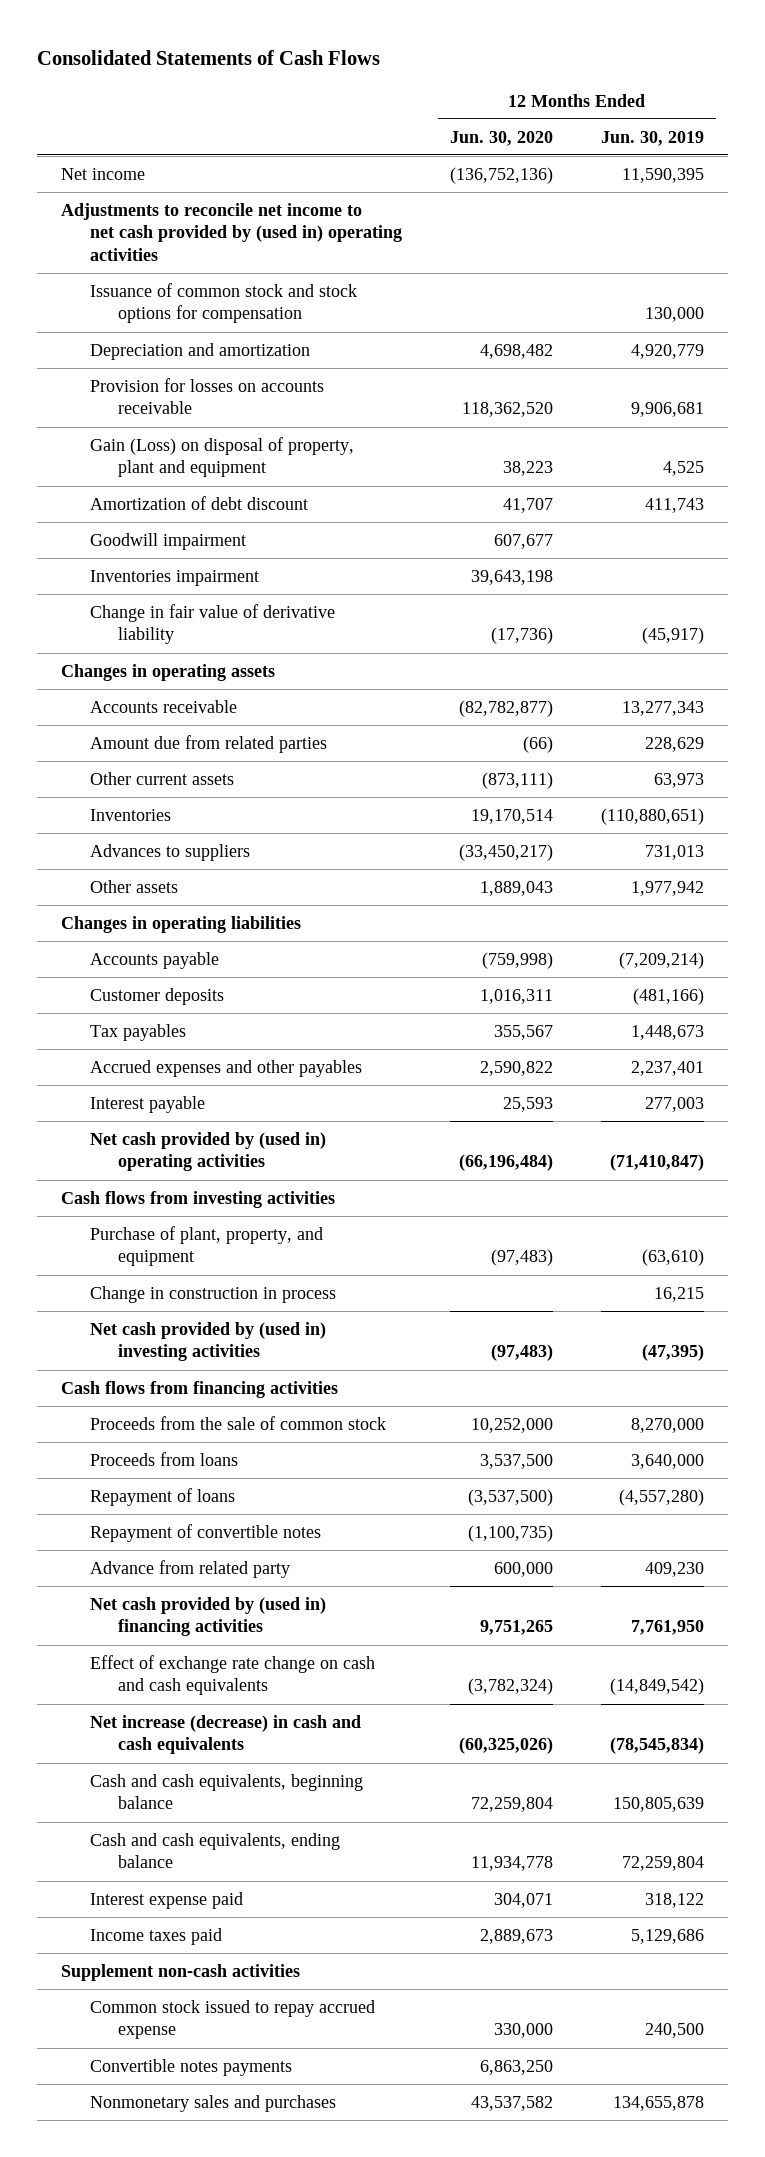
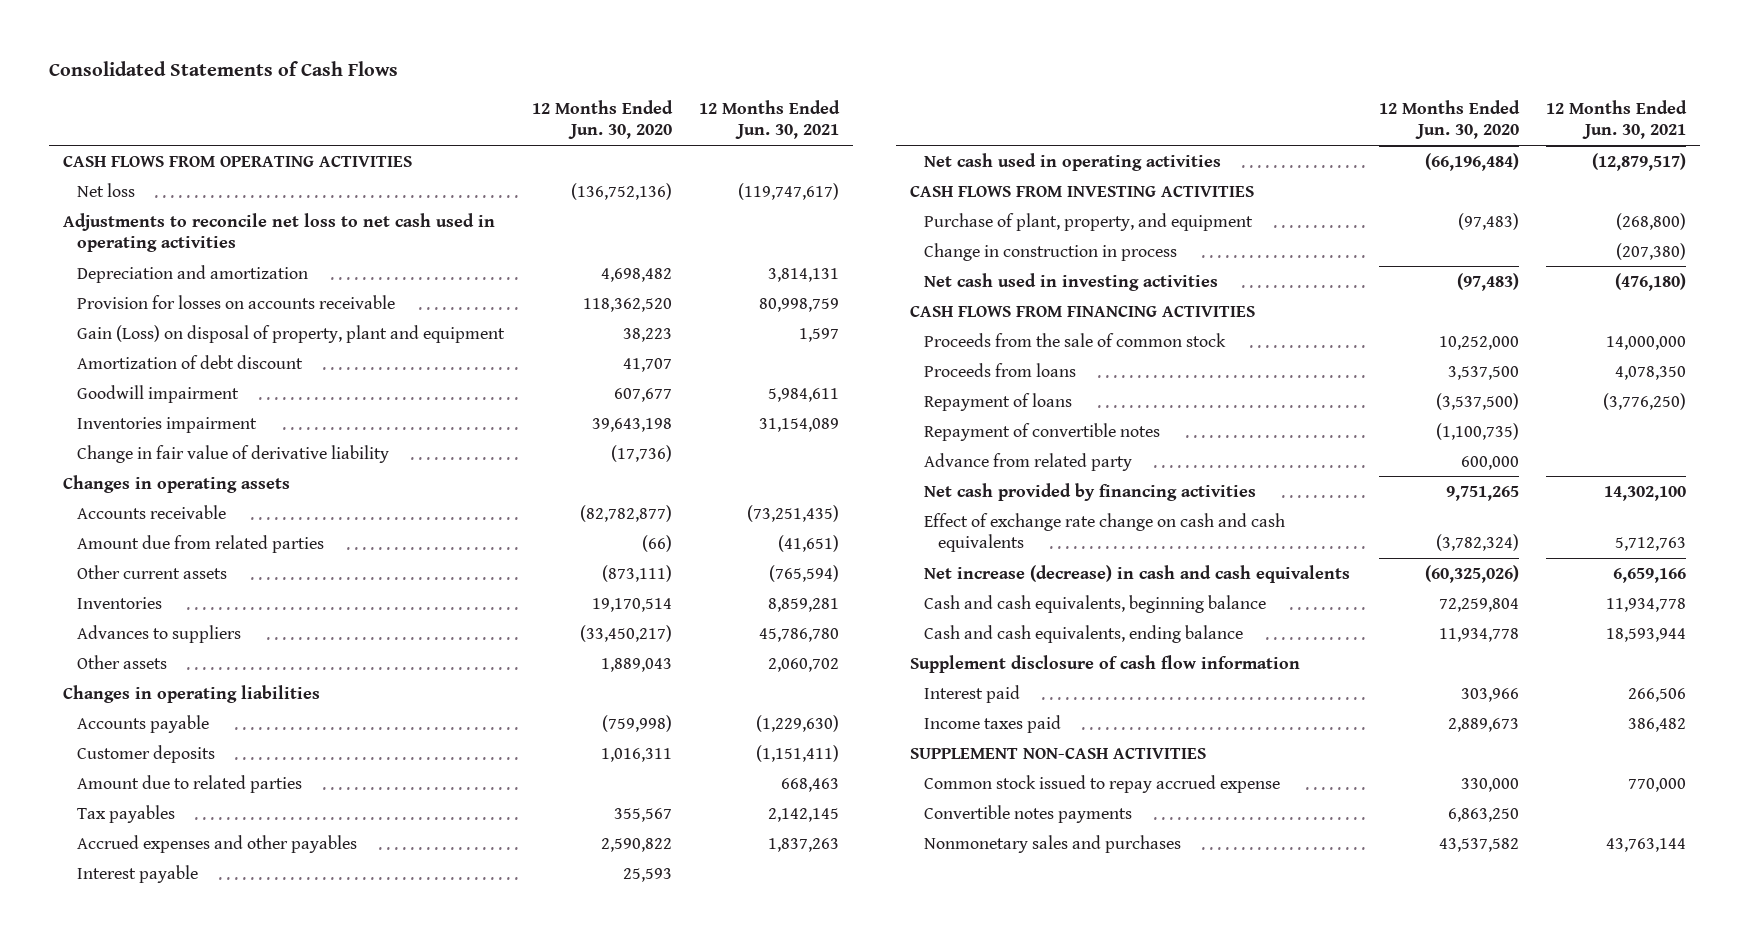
[600,130,704,146] Jun. 30, 2019 -> none
none -> [699,99,841,140] 12 Months Ended Jun. 30, 2021
[89,282,357,324] Issuance of common stock and stock options for compensation -> none
none -> [62,155,412,167] CASH FLOWS FROM OPERATING ACTIVITIES
[61,167,146,180] Net income -> [77,182,136,197] Net loss
[61,202,402,262] Adjustments to reconcile net income to net cash provided by (used in) operating activities -> [62,212,495,253] Adjustments to reconcile net loss to net cash used in operating activities
none -> [77,774,303,793] Amount due to related parties
[89,1131,326,1172] Net cash provided by (used in) operating activities -> [924,152,1222,171] Net cash used in operating activities
[61,1190,336,1208] Cash flows from investing activities -> [910,185,1255,197] CASH FLOWS FROM INVESTING ACTIVITIES
[89,1321,326,1362] Net cash provided by (used in) investing activities -> [924,272,1219,291] Net cash used in investing activities
[61,1380,339,1398] Cash flows from financing activities -> [910,305,1256,317] CASH FLOWS FROM FINANCING ACTIVITIES
[89,1596,326,1637] Net cash provided by (used in) financing activities -> [924,482,1257,501] Net cash provided by financing activities
none -> [910,654,1301,673] Supplement disclosure of cash flow information
[89,1891,243,1909] Interest expense paid -> [924,684,1021,703] Interest paid
[493,1892,553,1908] 304,071 -> [1460,687,1519,702] 303,966
[61,1963,301,1981] Supplement non-cash activities -> [910,747,1207,759] SUPPLEMENT NON-CASH ACTIVITIES

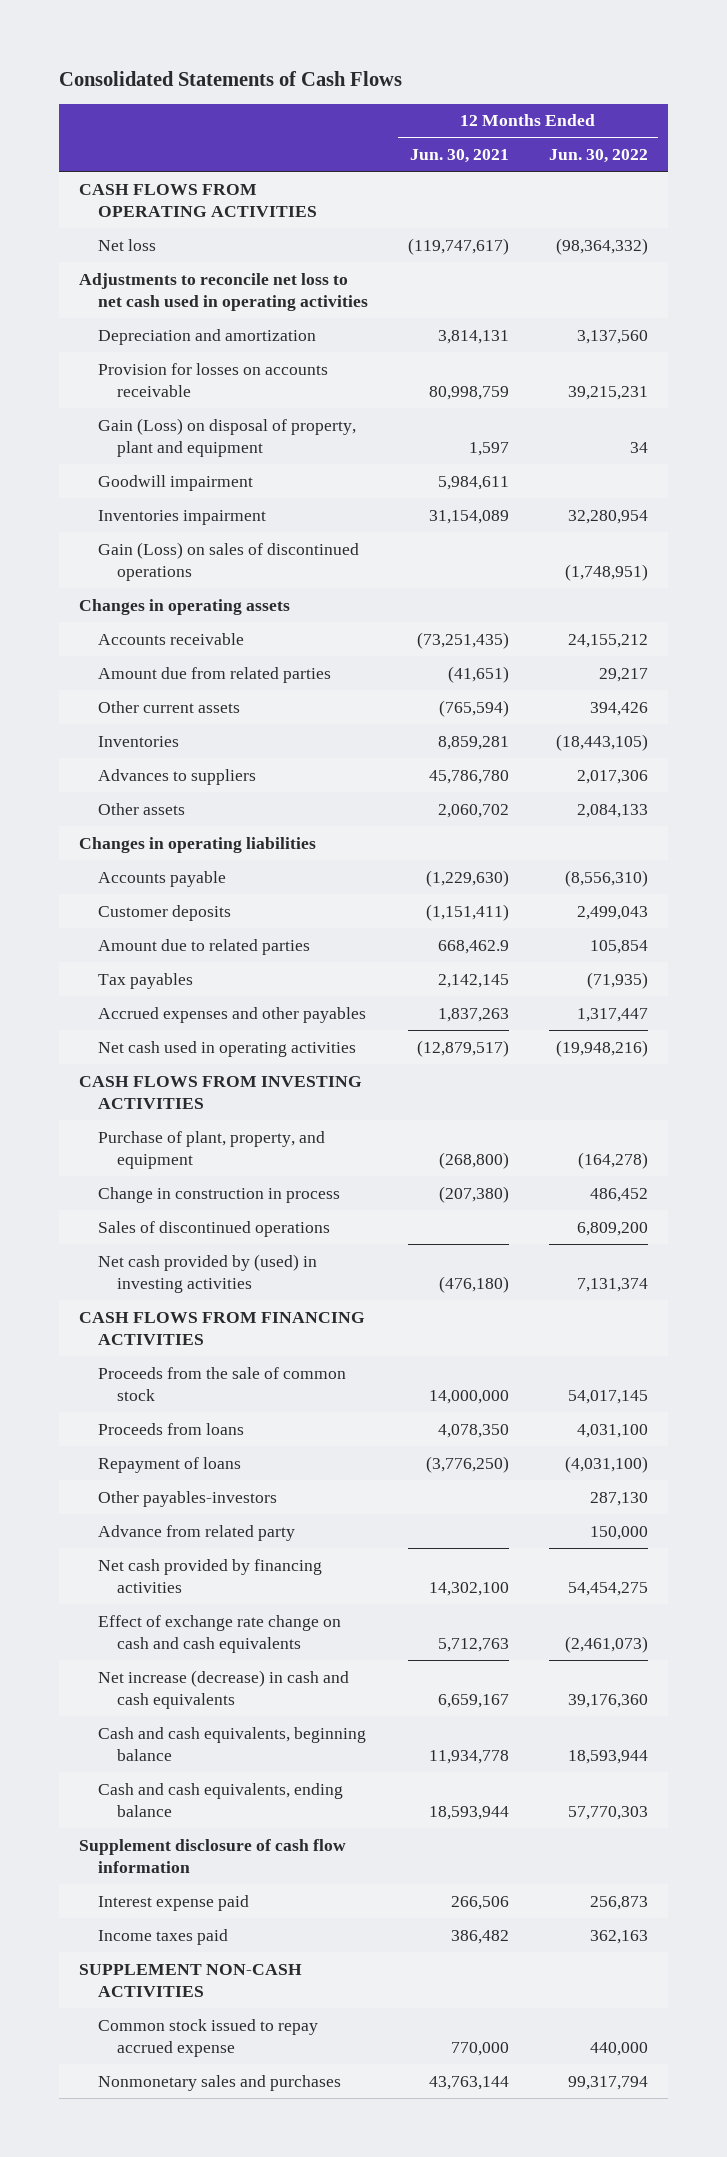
[531,99,673,140] 12 Months Ended Jun. 30, 2020 -> none
none -> [548,148,648,163] Jun. 30, 2022
[77,354,304,369] Amortization of debt discount -> none
[77,444,390,463] Change in fair value of derivative liability -> none
none -> [98,541,360,582] Gain (Loss) on sales of discontinued operations
[781,777,840,792] 668,463 -> [437,939,509,954] 668,462.9
[77,864,199,883] Interest payable -> none
none -> [98,1220,331,1237] Sales of discontinued operations
[924,272,1219,291] Net cash used in investing activities -> [98,1253,318,1294] Net cash provided by (used) in investing activities
[924,422,1161,441] Repayment of convertible notes -> none
none -> [98,1490,278,1507] Other payables-investors
[1613,567,1687,583] 6,659,166 -> [437,1694,509,1709] 6,659,167
[924,684,1021,703] Interest paid -> [98,1894,250,1911] Interest expense paid
[924,804,1133,823] Convertible notes payments -> none

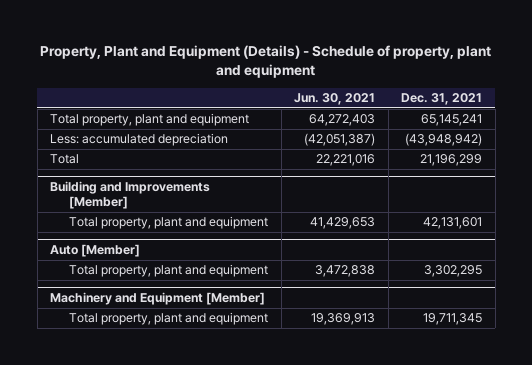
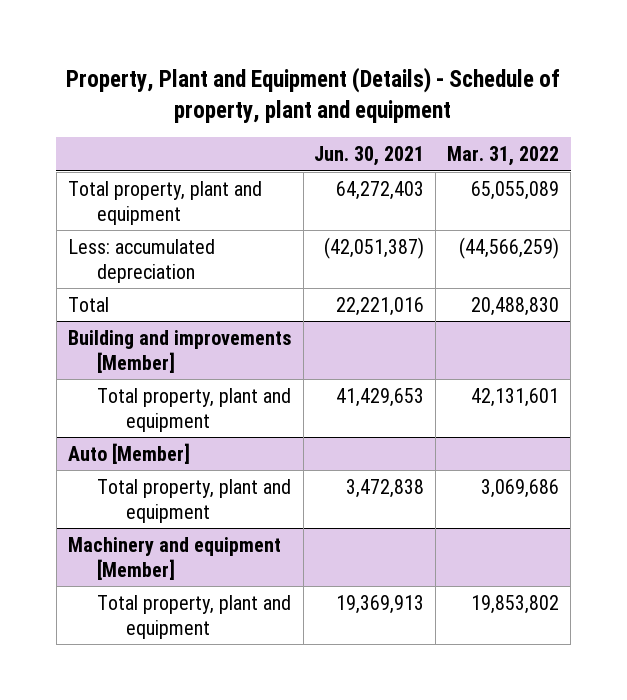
[401,93,483,106] Dec. 31, 2021 -> none
none -> [447,146,560,167] Mar. 31, 2022
[50,180,211,210] Building and Improvements [Member] -> [67,329,292,373] Building and improvements [Member]
[50,291,266,305] Machinery and Equipment [Member] -> [67,536,281,580] Machinery and equipment [Member]

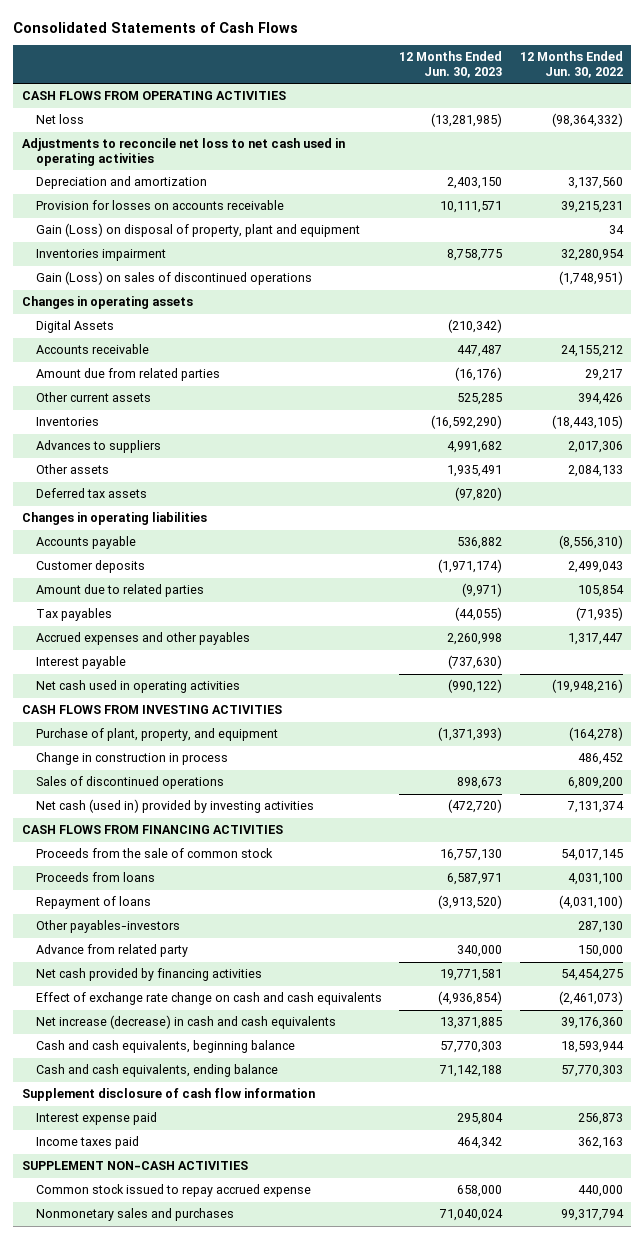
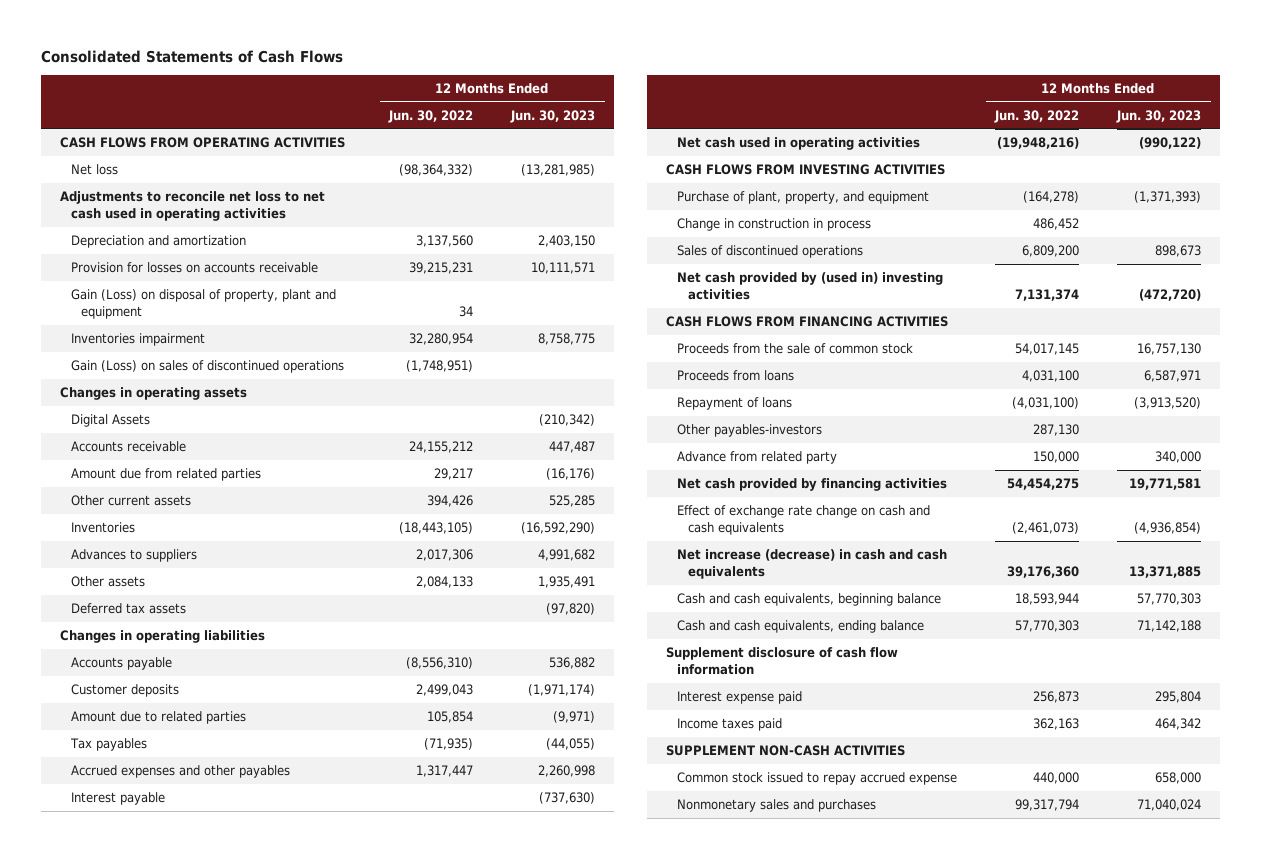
[36,799,315,814] Net cash (used in) provided by investing activities -> [677,272,944,301] Net cash provided by (used in) investing activities

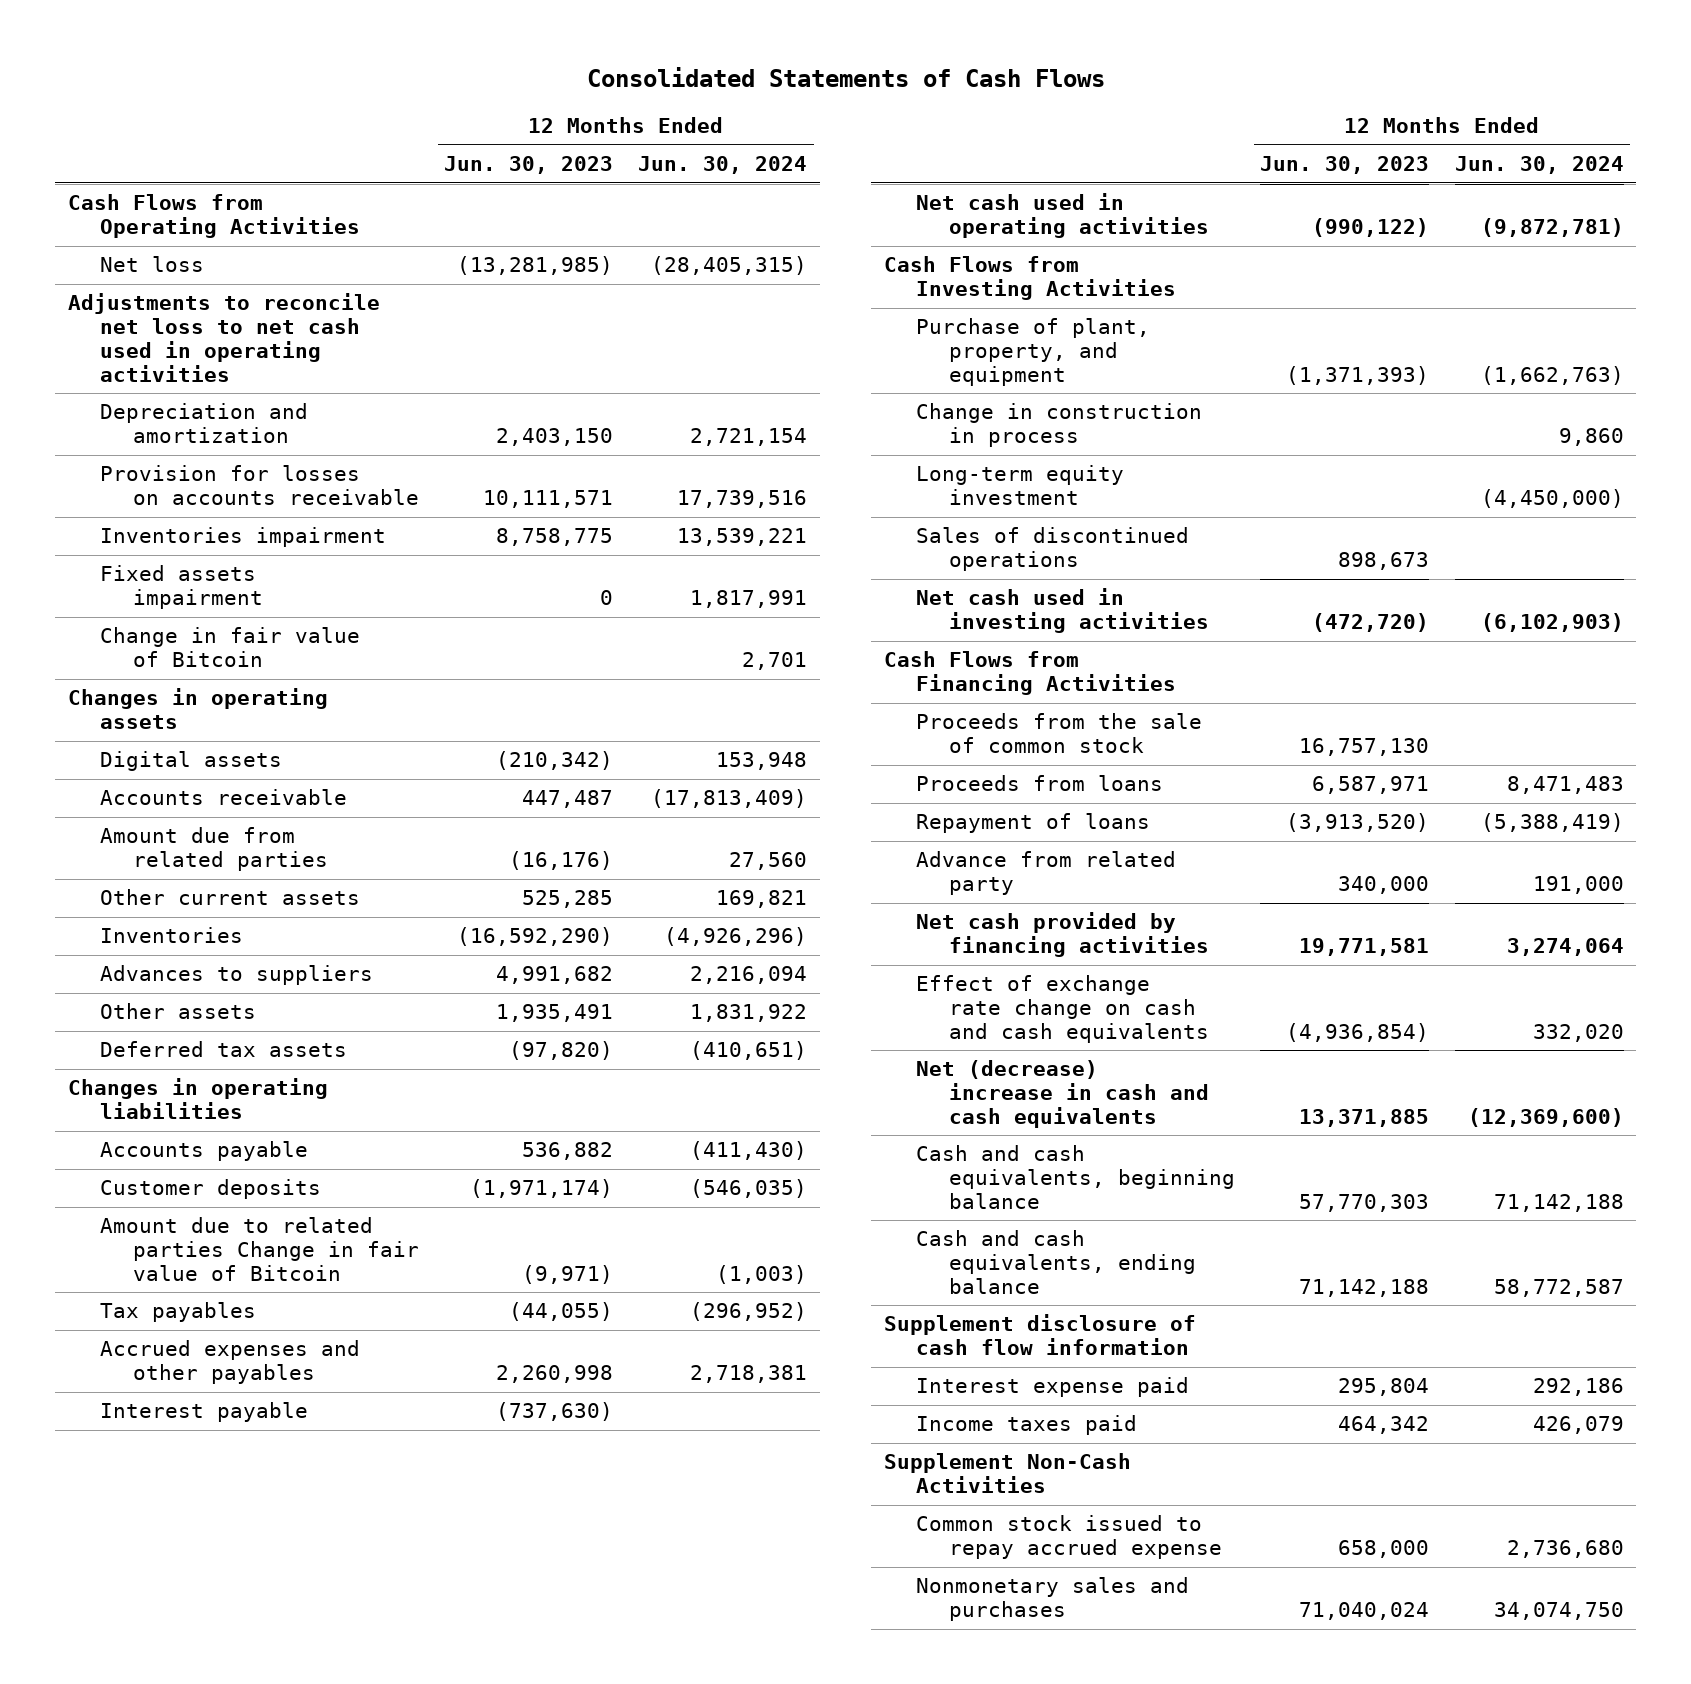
[388,109,474,123] Jun. 30, 2022 -> none
none -> [638,156,808,175] Jun. 30, 2024
[60,137,346,149] CASH FLOWS FROM OPERATING ACTIVITIES -> [67,194,361,239] Cash Flows from Operating Activities
[70,289,336,320] Gain (Loss) on disposal of property, plant and equipment -> none
[70,360,344,374] Gain (Loss) on sales of discontinued operations -> none
none -> [100,565,263,610] Fixed assets impairment
none -> [100,627,361,668] Change in fair value of Bitcoin
[70,414,150,428] Digital Assets -> [100,751,283,772] Digital assets
[70,711,246,725] Amount due to related parties -> [100,1217,419,1281] Amount due to related parties Change in fair value of Bitcoin
[666,164,946,176] CASH FLOWS FROM INVESTING ACTIVITIES -> [883,256,1177,301] Cash Flows from Investing Activities
none -> [916,465,1125,506] Long-term equity investment
[677,272,944,301] Net cash provided by (used in) investing activities -> [916,588,1209,634] Net cash used in investing activities
[666,316,949,328] CASH FLOWS FROM FINANCING ACTIVITIES -> [883,651,1177,696] Cash Flows from Financing Activities
[677,424,823,438] Other payables-investors -> none
[677,549,948,580] Net increase (decrease) in cash and cash equivalents -> [916,1060,1209,1128] Net (decrease) increase in cash and cash equivalents
[666,745,906,757] SUPPLEMENT NON-CASH ACTIVITIES -> [883,1453,1131,1494] Supplement Non-Cash Activities

